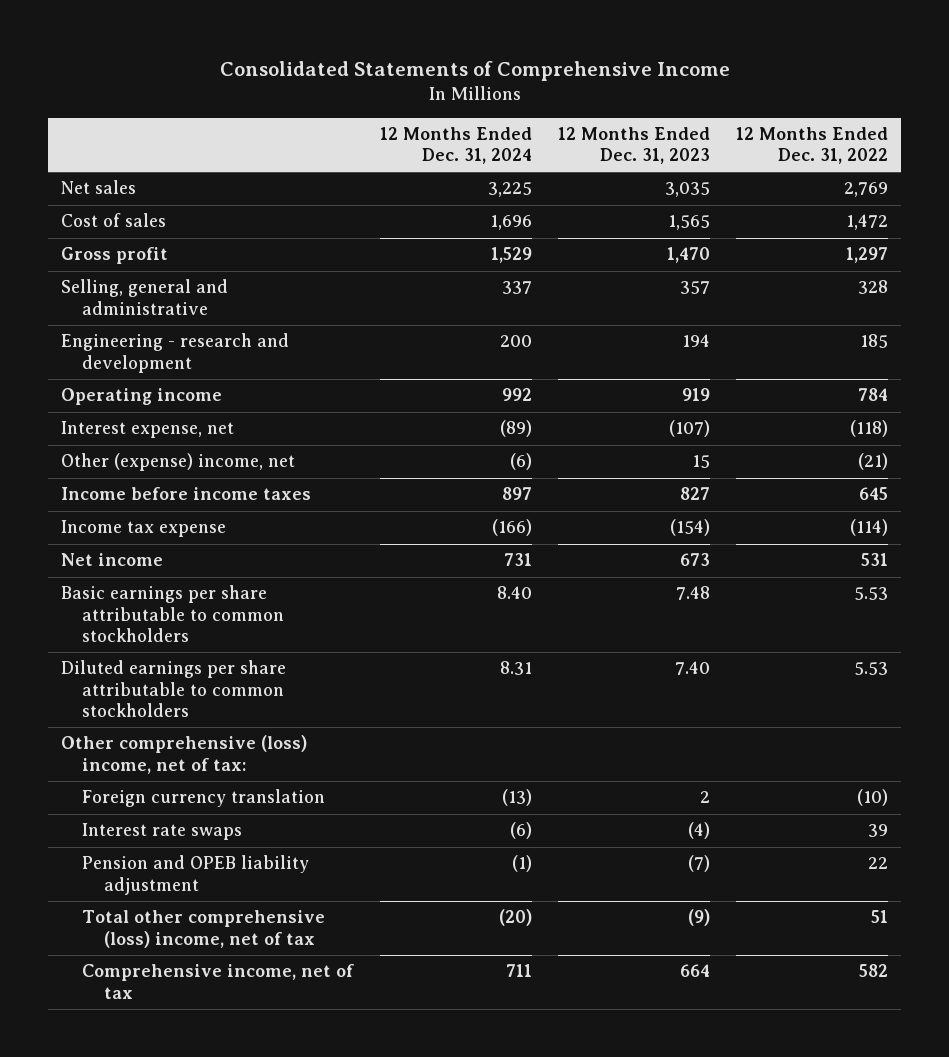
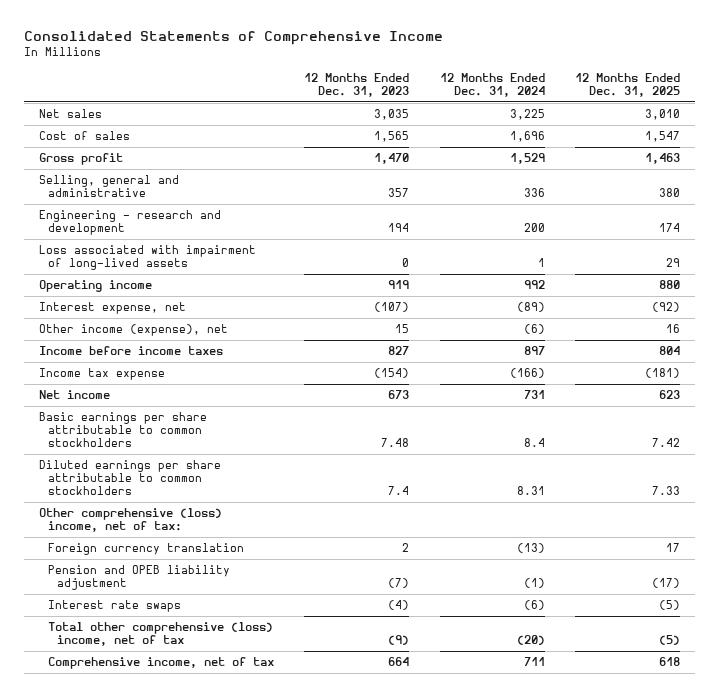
[736,127,889,165] 12 Months Ended Dec. 31, 2022 -> none
none -> [575,73,681,98] 12 Months Ended Dec. 31, 2025
[501,281,532,295] 337 -> [523,188,545,198] 336
none -> [38,245,256,271] Loss associated with impairment of long-lived assets
[61,453,296,472] Other (expense) income, net -> [38,324,228,337] Other income (expense), net
[496,586,532,600] 8.40 -> [523,437,545,447] 8.4
[674,661,710,676] 7.40 -> [388,485,410,495] 7.4
[82,823,243,841] Interest rate swaps -> [48,600,182,613] Interest rate swaps

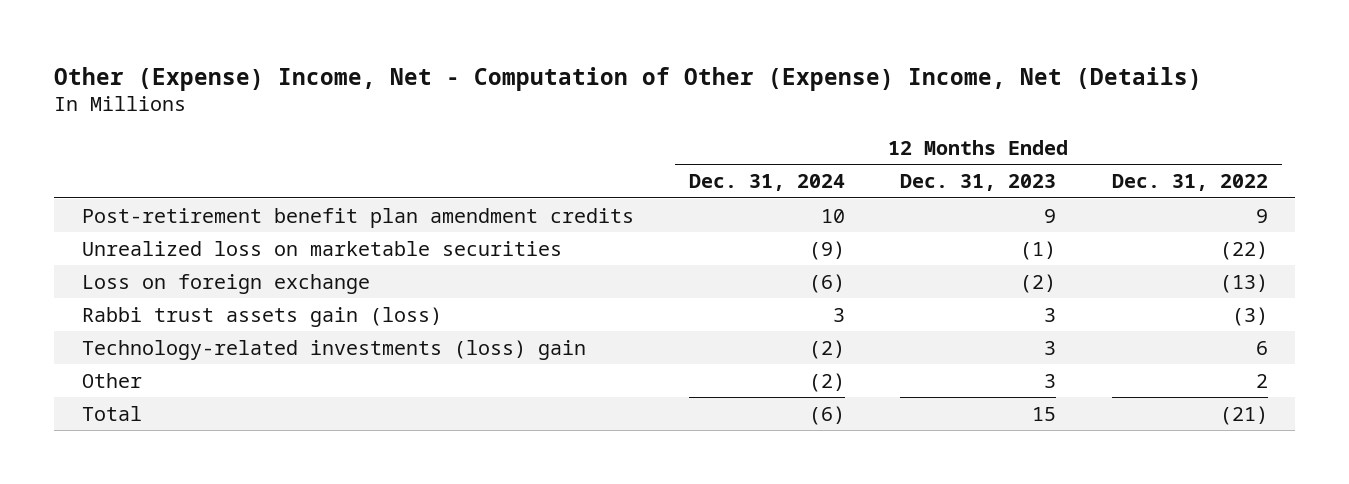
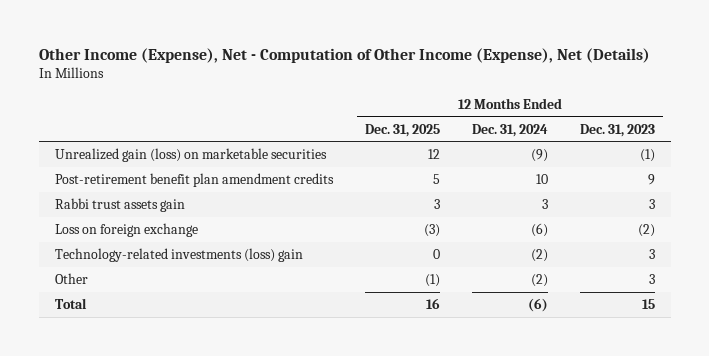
[53,66,1202,91] Other (Expense) Income, Net - Computation of Other (Expense) Income, Net (Details) -> [38,47,650,63] Other Income (Expense), Net - Computation of Other Income (Expense), Net (Details)
[1111,174,1268,192] Dec. 31, 2022 -> none
none -> [364,123,440,137] Dec. 31, 2025
none -> [54,147,327,162] Unrealized gain (loss) on marketable securities
[81,240,562,256] Unrealized loss on marketable securities -> none
none -> [54,197,185,212] Rabbi trust assets gain
[81,306,442,327] Rabbi trust assets gain (loss) -> none

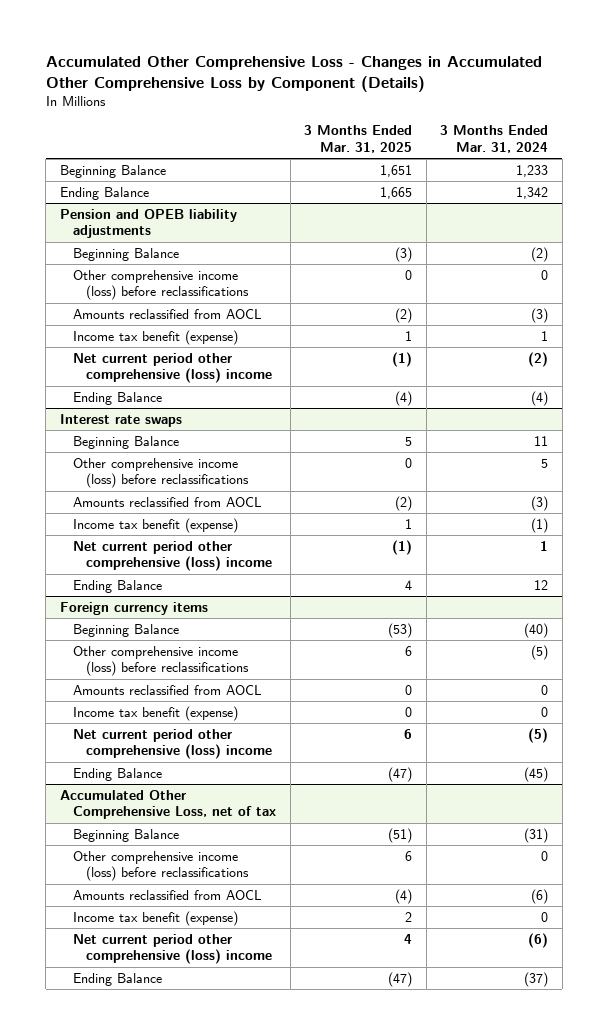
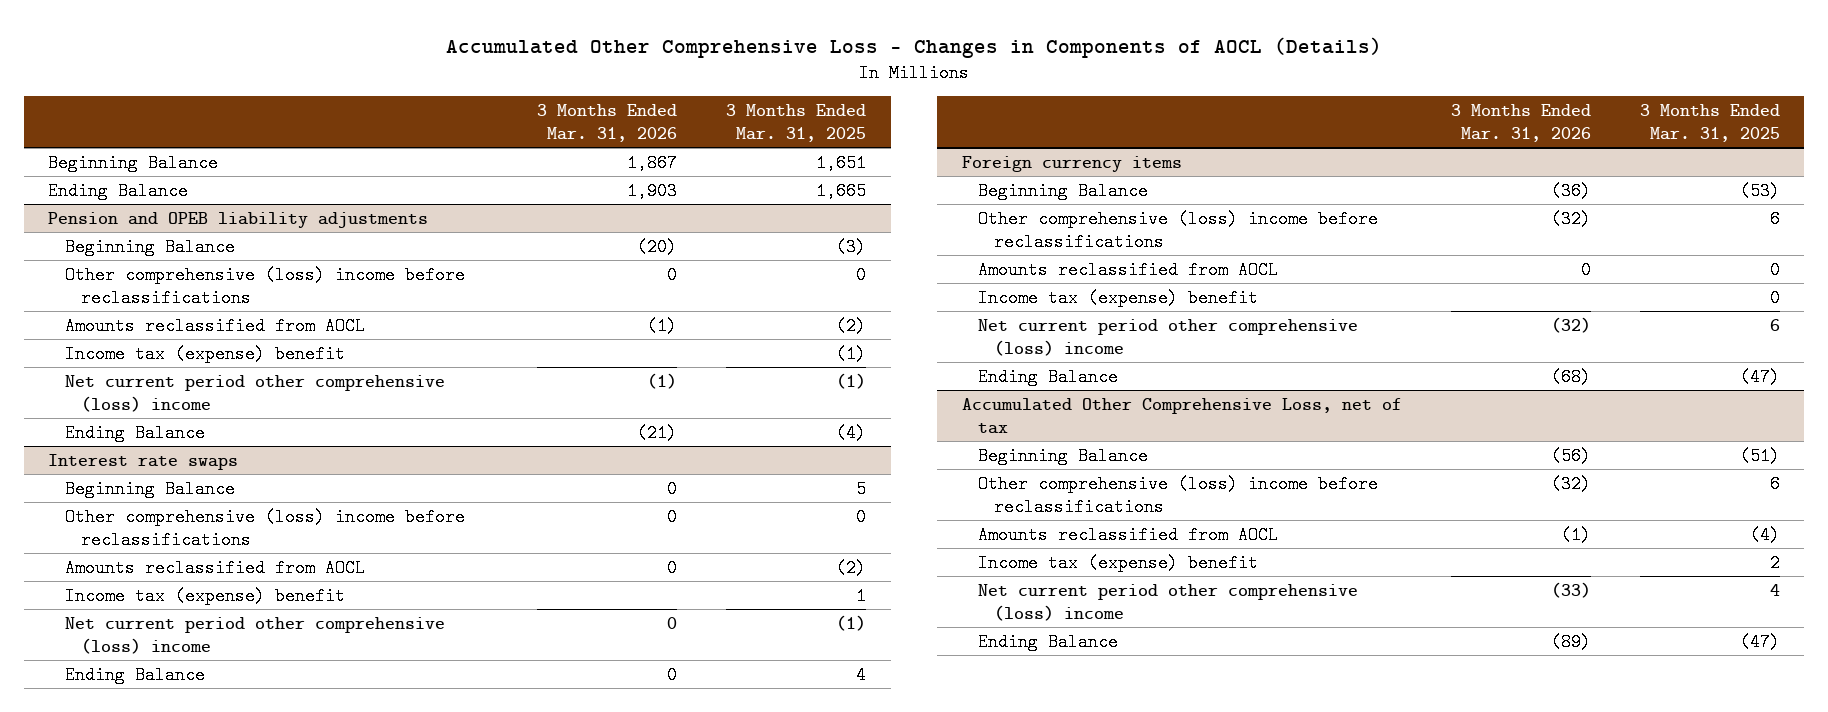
[45,55,542,92] Accumulated Other Comprehensive Loss - Changes in Accumulated Other Comprehensive Loss by Component (Details) -> [445,36,1382,58] Accumulated Other Comprehensive Loss - Changes in Components of AOCL (Details)
[440,125,549,153] 3 Months Ended Mar. 31, 2024 -> none
none -> [537,103,678,142] 3 Months Ended Mar. 31, 2026
[73,269,250,301] Other comprehensive income (loss) before reclassifications -> [64,265,465,307] Other comprehensive (loss) income before reclassifications
[73,329,239,345] Income tax benefit (expense) -> [64,344,345,363] Income tax (expense) benefit
[405,330,413,341] 1 -> [836,344,867,363] (1)
[73,457,250,489] Other comprehensive income (loss) before reclassifications -> [64,507,465,549] Other comprehensive (loss) income before reclassifications
[73,517,239,533] Income tax benefit (expense) -> [64,586,345,605] Income tax (expense) benefit
[73,645,250,677] Other comprehensive income (loss) before reclassifications -> [977,209,1378,251] Other comprehensive (loss) income before reclassifications
[73,705,239,721] Income tax benefit (expense) -> [977,288,1258,307] Income tax (expense) benefit
[73,850,250,882] Other comprehensive income (loss) before reclassifications -> [977,474,1378,516] Other comprehensive (loss) income before reclassifications
[73,910,239,926] Income tax benefit (expense) -> [977,553,1258,572] Income tax (expense) benefit

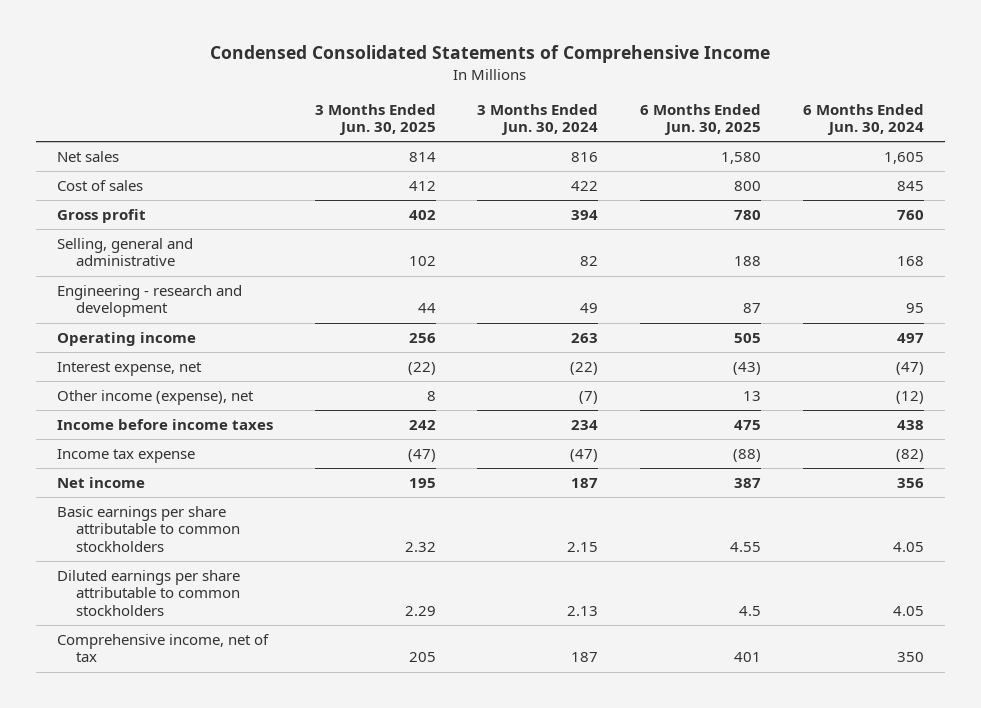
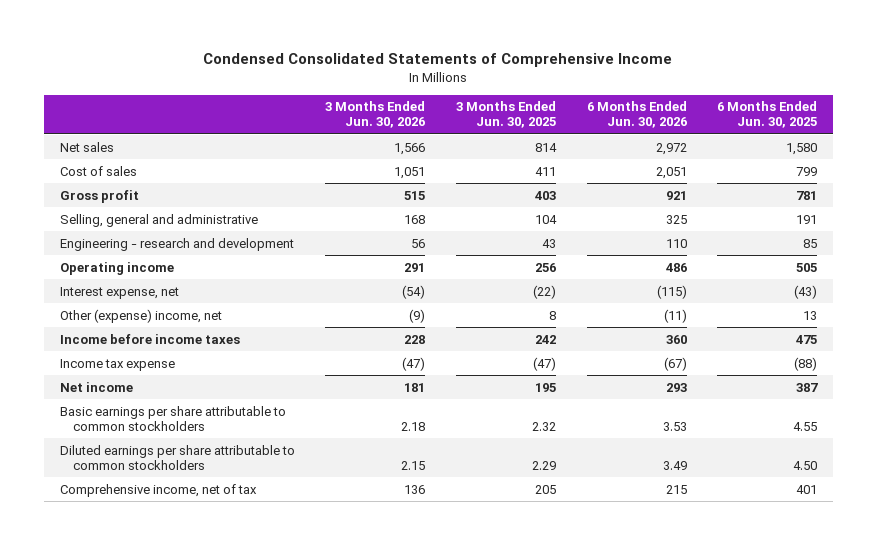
[477,103,599,136] 3 Months Ended Jun. 30, 2024 -> none
[803,103,925,136] 6 Months Ended Jun. 30, 2024 -> none
none -> [325,101,426,129] 3 Months Ended Jun. 30, 2026
none -> [586,101,687,129] 6 Months Ended Jun. 30, 2026
[408,180,436,191] 412 -> [534,166,556,176] 411
[734,180,762,191] 800 -> [796,166,818,176] 799
[408,209,436,220] 402 -> [534,190,556,200] 403
[734,209,762,220] 780 -> [796,190,818,200] 781
[408,256,436,267] 102 -> [534,214,557,224] 104
[734,256,762,267] 188 -> [796,214,818,224] 191
[417,303,436,314] 44 -> [541,238,556,248] 43
[743,303,762,314] 87 -> [803,238,818,248] 85
[56,389,254,405] Other income (expense), net -> [59,308,222,323] Other (expense) income, net
[739,606,762,617] 4.5 -> [793,460,818,470] 4.50

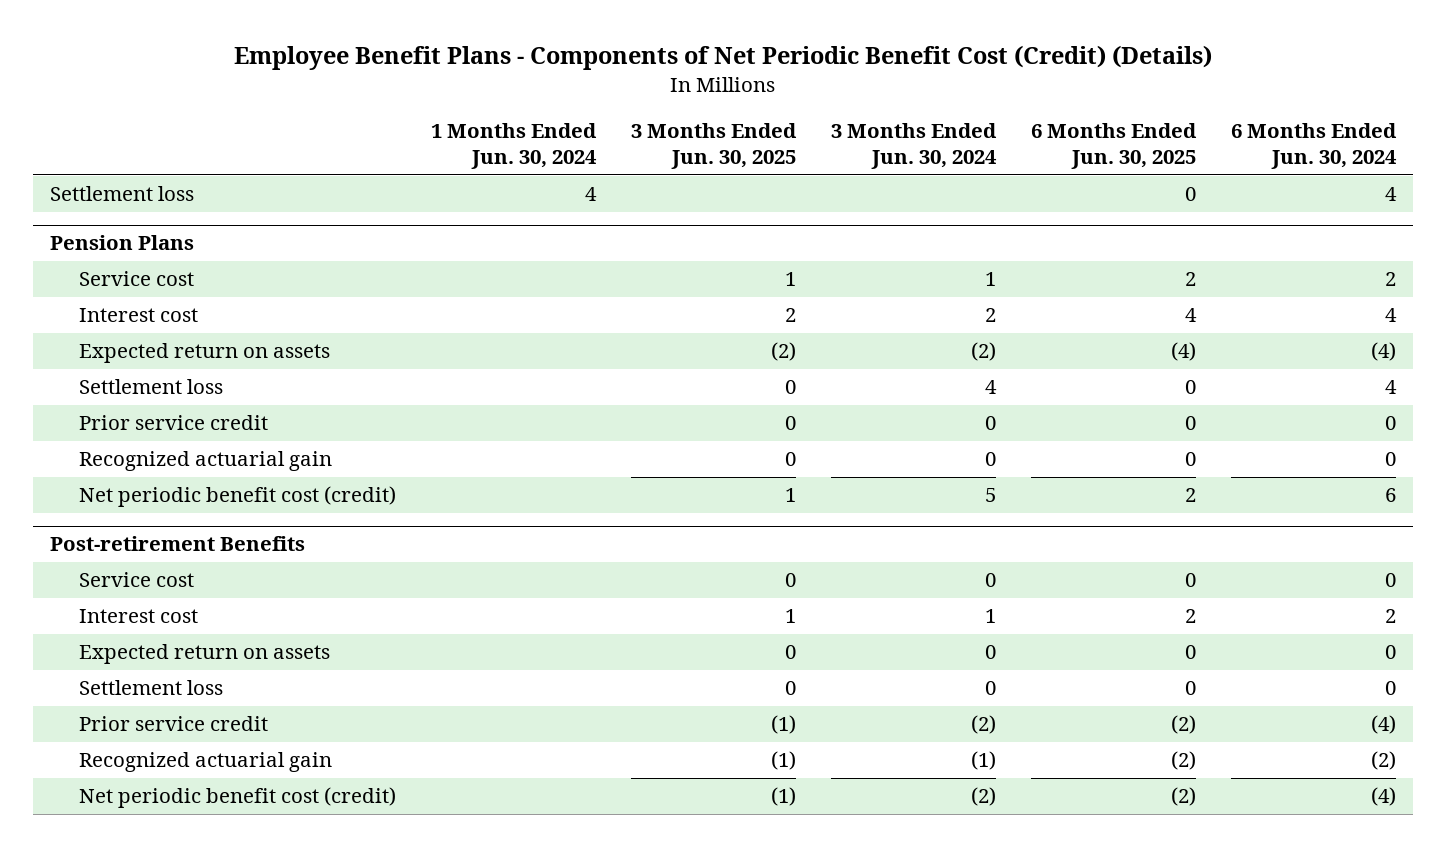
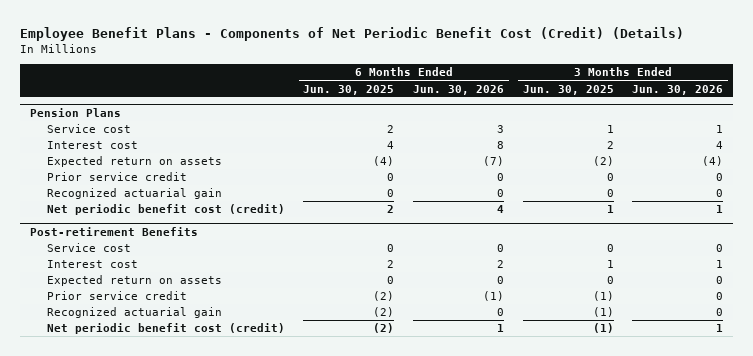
[430,122,597,169] 1 Months Ended Jun. 30, 2024 -> none
[830,122,997,169] 3 Months Ended Jun. 30, 2024 -> none
[1230,122,1397,169] 6 Months Ended Jun. 30, 2024 -> none
none -> [413,84,505,95] Jun. 30, 2026
none -> [632,84,724,95] Jun. 30, 2026
[50,186,195,202] Settlement loss -> none
[78,379,223,395] Settlement loss -> none
[78,680,223,696] Settlement loss -> none

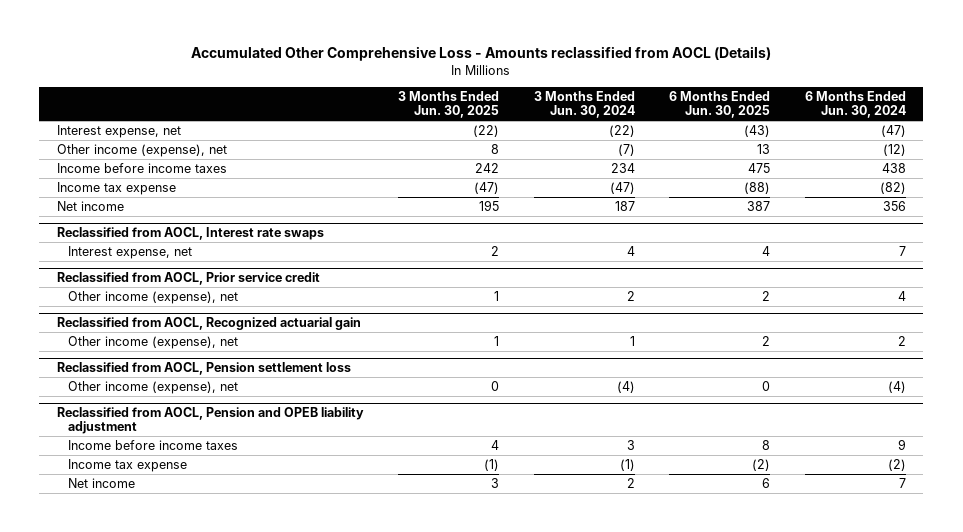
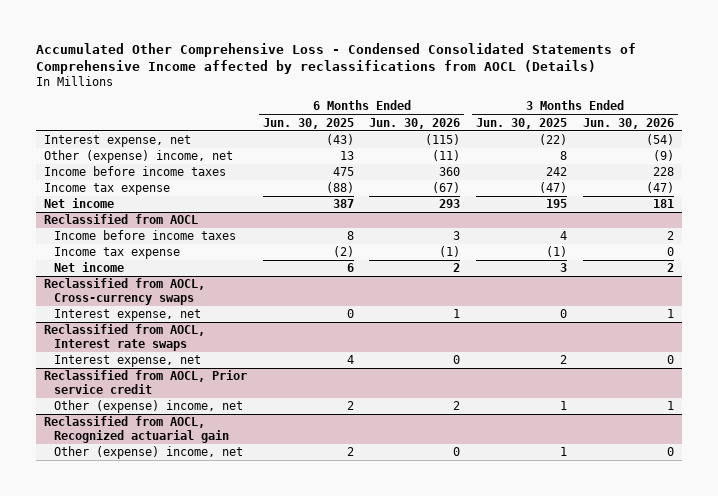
[191,46,772,62] Accumulated Other Comprehensive Loss - Amounts reclassified from AOCL (Details) -> [36,42,637,75] Accumulated Other Comprehensive Loss - Condensed Consolidated Statements of Comprehensive Income affected by reclassifications from AOCL (Details)
[533,91,635,119] 3 Months Ended Jun. 30, 2024 -> none
[804,91,906,119] 6 Months Ended Jun. 30, 2024 -> none
none -> [369,117,461,129] Jun. 30, 2026
none -> [582,117,674,129] Jun. 30, 2026
[56,143,227,157] Other income (expense), net -> [44,150,234,164] Other (expense) income, net
none -> [44,214,199,225] Reclassified from AOCL
none -> [53,230,236,241] Income before income taxes
none -> [53,247,180,260] Income tax expense
none -> [53,262,124,273] Net income
none -> [44,278,206,305] Reclassified from AOCL, Cross-currency swaps
none -> [53,309,201,322] Interest expense, net
[68,290,239,304] Other income (expense), net -> [53,400,243,414] Other (expense) income, net
[56,362,351,376] Reclassified from AOCL, Pension settlement loss -> none
[68,380,239,394] Other income (expense), net -> none
[56,407,364,435] Reclassified from AOCL, Pension and OPEB liability adjustment -> none
[68,439,239,450] Income before income taxes -> none
[68,458,188,472] Income tax expense -> none
[68,477,136,488] Net income -> none
[68,335,239,349] Other income (expense), net -> [53,446,243,460] Other (expense) income, net

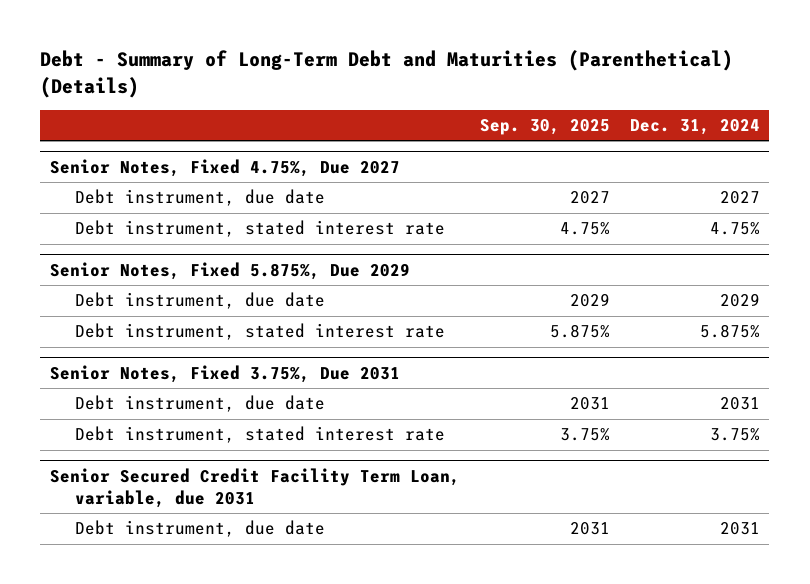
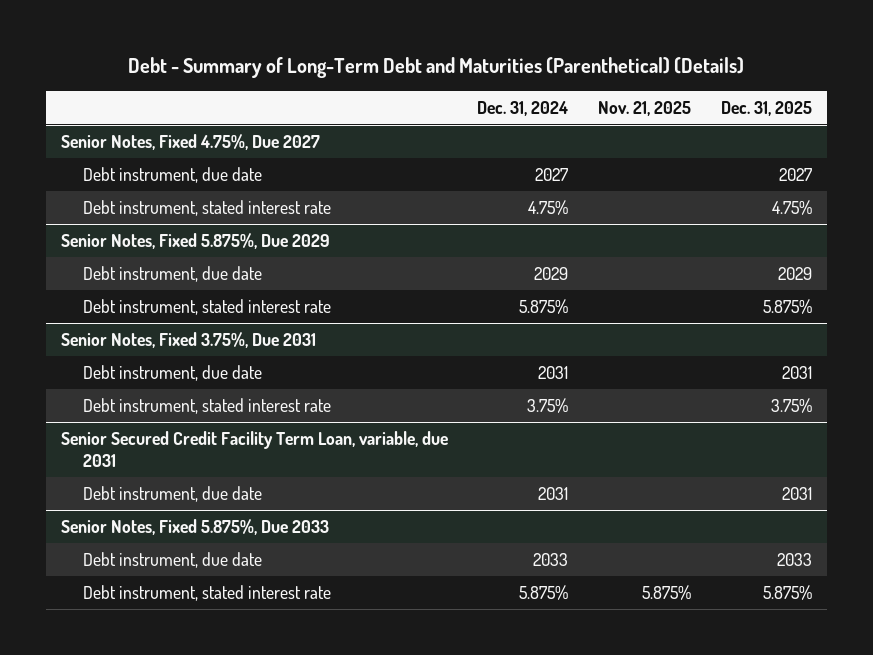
[479,118,610,135] Sep. 30, 2025 -> none
none -> [598,100,692,116] Nov. 21, 2025
none -> [721,100,813,116] Dec. 31, 2025
none -> [60,518,329,535] Senior Notes, Fixed 5.875%, Due 2033
none -> [82,551,262,568] Debt instrument, due date
none -> [82,584,331,601] Debt instrument, stated interest rate

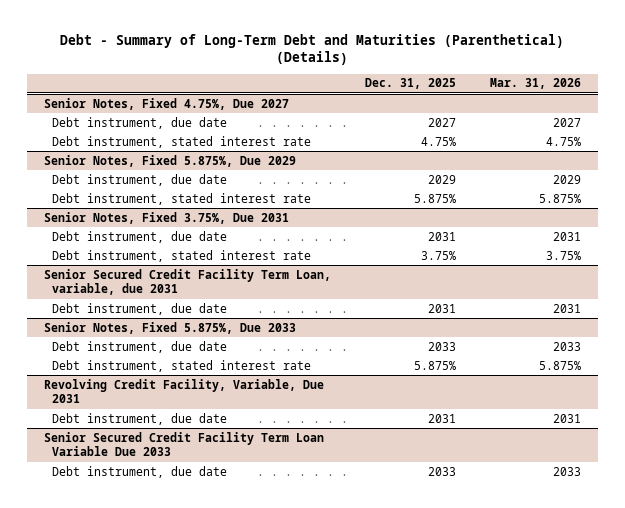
[477,100,569,116] Dec. 31, 2024 -> none
[598,100,692,116] Nov. 21, 2025 -> none
none -> [489,78,581,90] Mar. 31, 2026
none -> [43,378,324,404] Revolving Credit Facility, Variable, Due 2031
none -> [52,412,228,425] Debt instrument, due date
none -> [43,431,324,457] Senior Secured Credit Facility Term Loan Variable Due 2033
none -> [52,465,228,478] Debt instrument, due date

